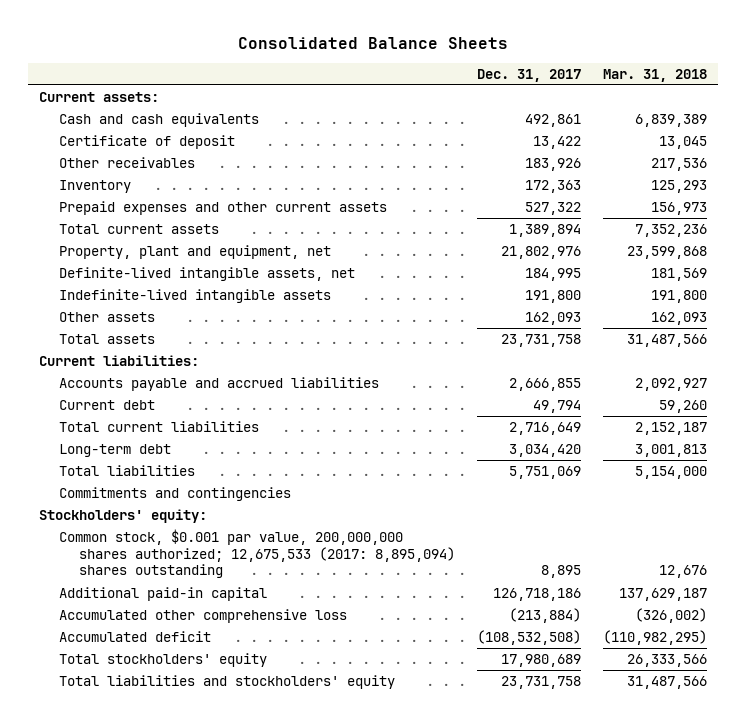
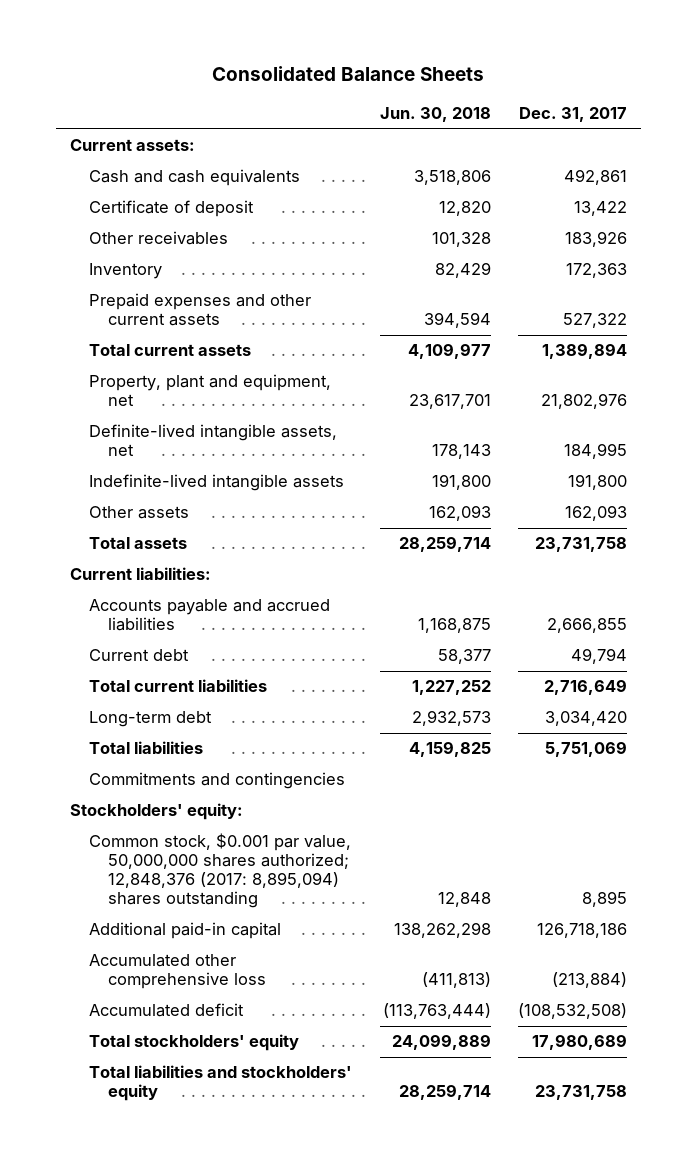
[602,68,707,82] Mar. 31, 2018 -> none
none -> [379,107,491,123] Jun. 30, 2018
[59,529,455,579] Common stock, $0.001 par value, 200,000,000 shares authorized; 12,675,533 (2017: 8,895,094) shares outstanding -> [89,833,352,909] Common stock, $0.001 par value, 50,000,000 shares authorized; 12,848,376 (2017: 8,895,094) shares outstanding

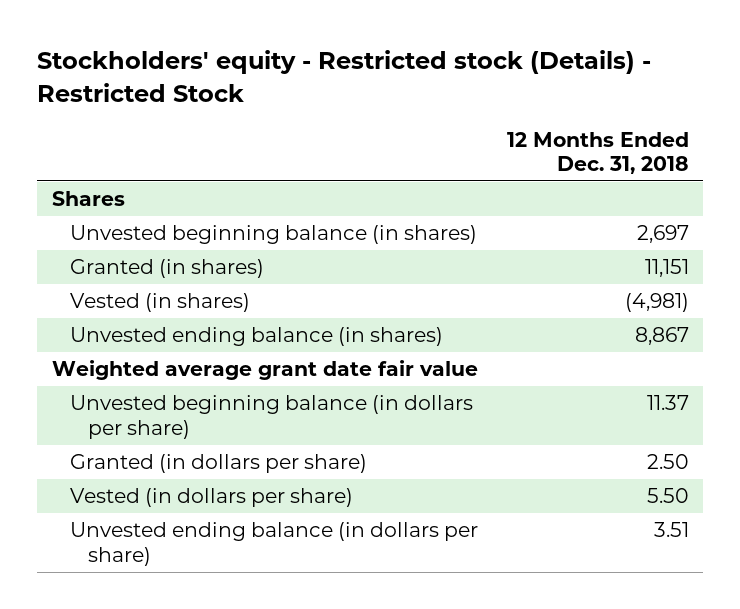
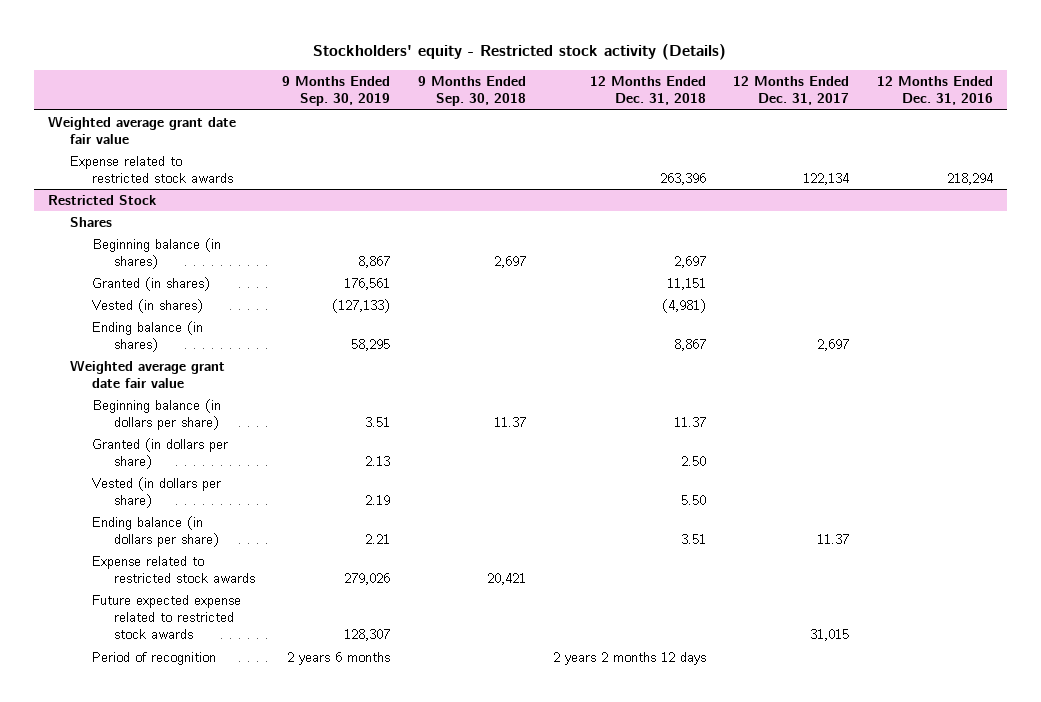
[37,50,652,102] Stockholders' equity - Restricted stock (Details) - Restricted Stock -> [313,44,727,61] Stockholders' equity - Restricted stock activity (Details)
none -> [282,76,391,107] 9 Months Ended Sep. 30, 2019
none -> [417,76,526,107] 9 Months Ended Sep. 30, 2018
none -> [733,76,850,106] 12 Months Ended Dec. 31, 2017
none -> [876,76,993,106] 12 Months Ended Dec. 31, 2016
none -> [48,115,237,145] Weighted average grant date fair value
none -> [70,155,233,184] Expense related to restricted stock awards
none -> [48,194,158,205] Restricted Stock
[69,225,477,245] Unvested beginning balance (in shares) -> [91,237,221,270] Beginning balance (in shares)
[69,327,443,347] Unvested ending balance (in shares) -> [91,320,203,353] Ending balance (in shares)
[69,395,473,439] Unvested beginning balance (in dollars per share) -> [91,398,221,431] Beginning balance (in dollars per share)
[69,522,478,566] Unvested ending balance (in dollars per share) -> [91,515,219,548] Ending balance (in dollars per share)
none -> [91,555,255,584] Expense related to restricted stock awards
none -> [91,594,241,640] Future expected expense related to restricted stock awards
none -> [91,651,216,665] Period of recognition

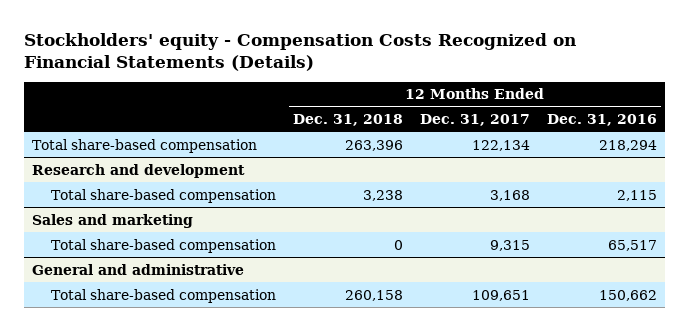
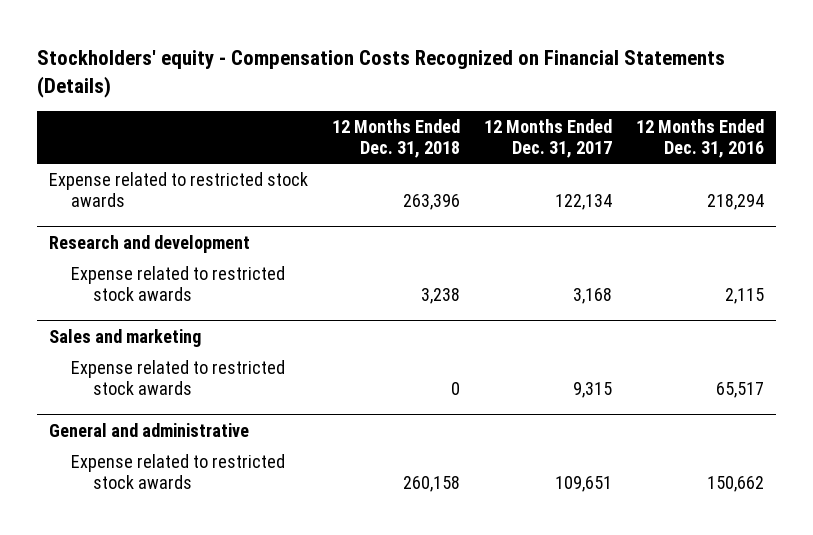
[31,138,257,153] Total share-based compensation -> [49,172,309,208] Expense related to restricted stock awards
[51,188,277,203] Total share-based compensation -> [71,266,286,302] Expense related to restricted stock awards
[51,238,277,253] Total share-based compensation -> [71,360,286,396] Expense related to restricted stock awards
[51,288,277,303] Total share-based compensation -> [71,454,286,490] Expense related to restricted stock awards

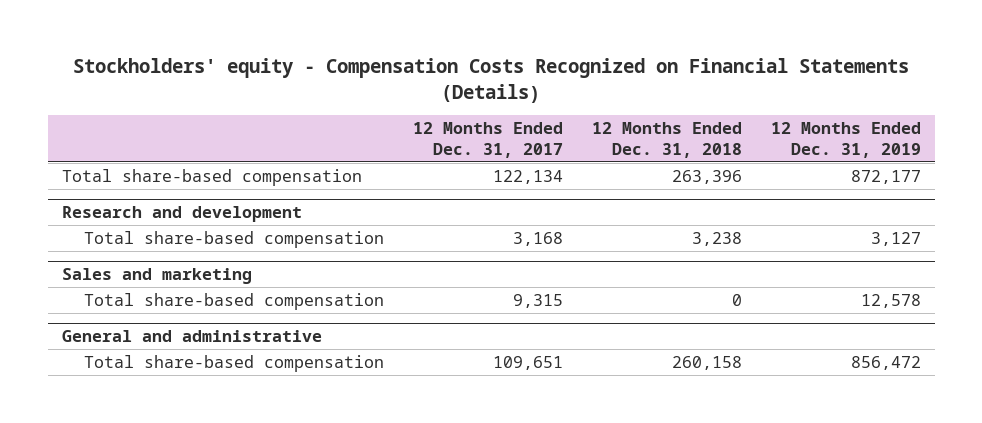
[636,119,765,159] 12 Months Ended Dec. 31, 2016 -> none
none -> [770,122,921,158] 12 Months Ended Dec. 31, 2019
[49,172,309,208] Expense related to restricted stock awards -> [61,168,362,186] Total share-based compensation
[71,266,286,302] Expense related to restricted stock awards -> [84,230,385,248] Total share-based compensation
[71,360,286,396] Expense related to restricted stock awards -> [84,292,385,310] Total share-based compensation
[71,454,286,490] Expense related to restricted stock awards -> [84,354,385,372] Total share-based compensation

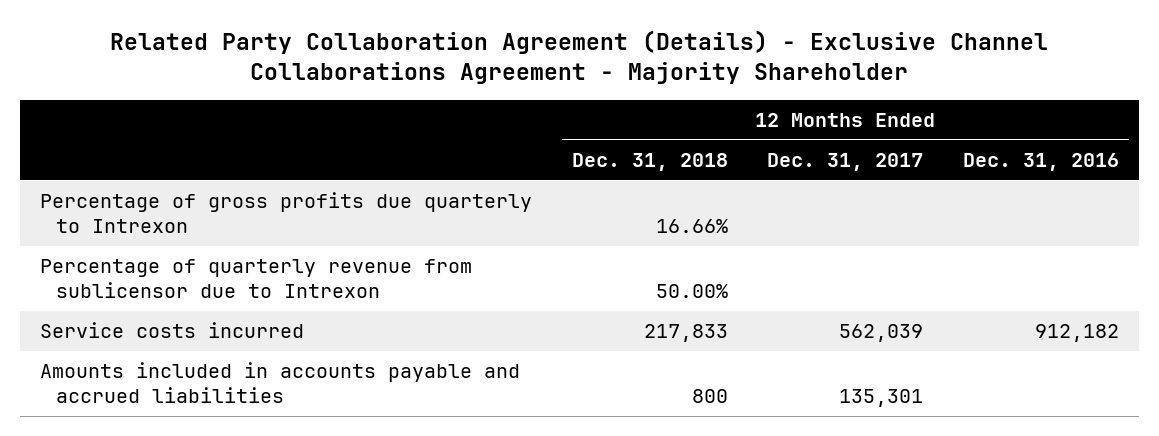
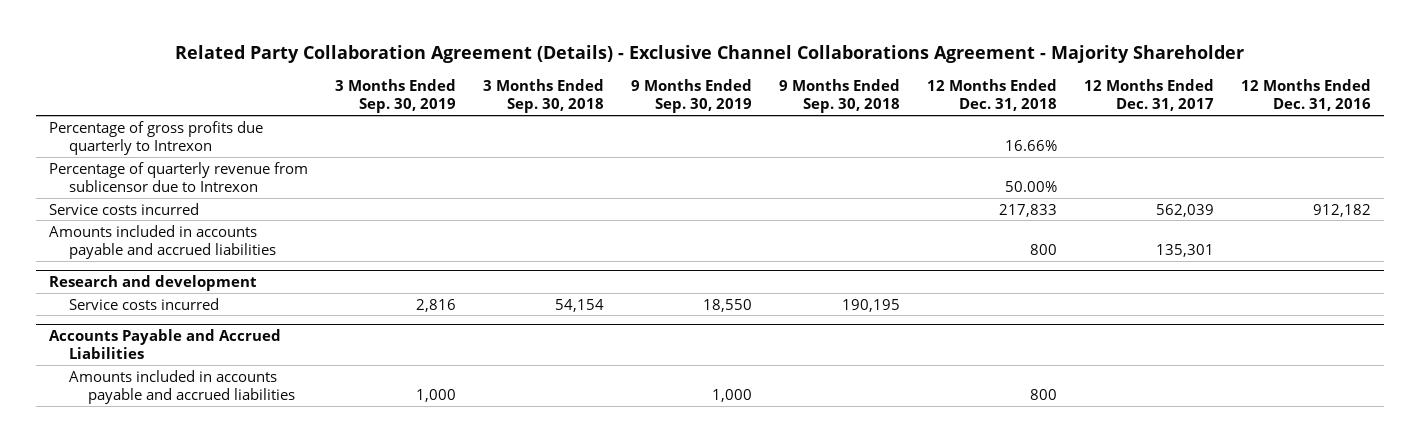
none -> [335,79,457,114] 3 Months Ended Sep. 30, 2019
none -> [483,79,605,114] 3 Months Ended Sep. 30, 2018
none -> [630,79,752,114] 9 Months Ended Sep. 30, 2019
none -> [778,79,900,114] 9 Months Ended Sep. 30, 2018
none -> [49,274,258,291] Research and development
none -> [68,297,219,310] Service costs incurred
none -> [49,328,282,359] Accounts Payable and Accrued Liabilities
none -> [68,369,296,404] Amounts included in accounts payable and accrued liabilities

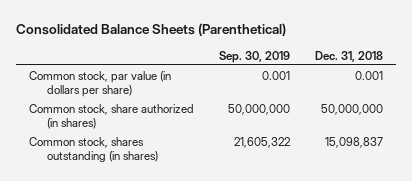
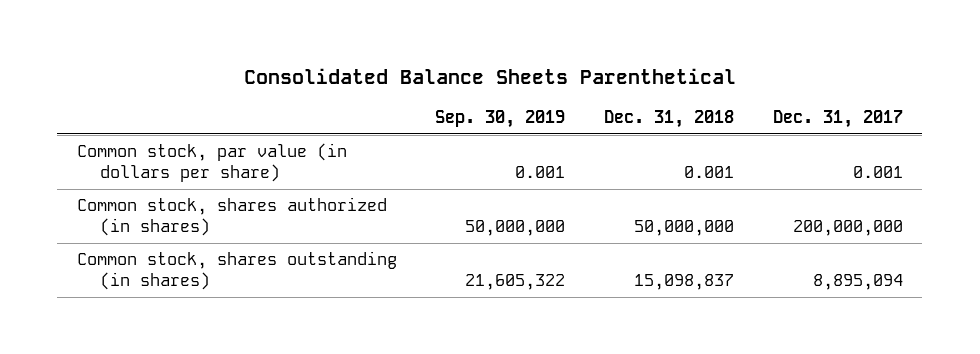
[16,23,287,37] Consolidated Balance Sheets (Parenthetical) -> [243,67,736,84] Consolidated Balance Sheets Parenthetical
none -> [773,109,904,128] Dec. 31, 2017
[28,103,194,129] Common stock, share authorized (in shares) -> [76,197,387,237] Common stock, shares authorized (in shares)

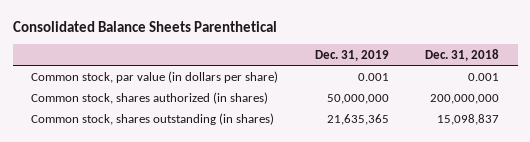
[435,109,566,128] Sep. 30, 2019 -> none
[773,109,904,128] Dec. 31, 2017 -> none
none -> [314,49,389,61] Dec. 31, 2019
[634,220,735,237] 50,000,000 -> [430,93,500,104] 200,000,000

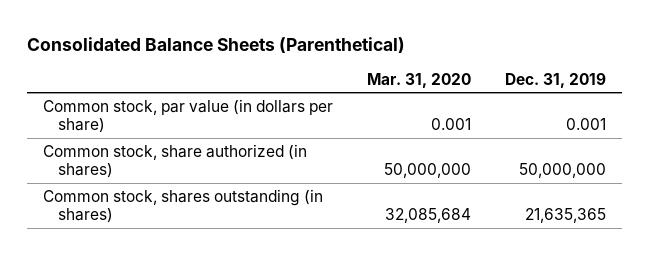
[12,20,277,32] Consolidated Balance Sheets Parenthetical -> [26,36,405,53] Consolidated Balance Sheets (Parenthetical)
[425,48,500,61] Dec. 31, 2018 -> none
none -> [367,72,472,88] Mar. 31, 2020
[30,91,268,104] Common stock, shares authorized (in shares) -> [43,143,308,179] Common stock, share authorized (in shares)

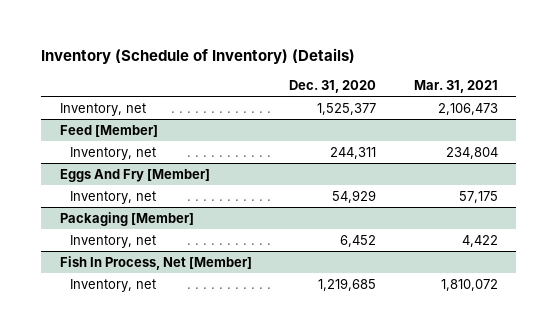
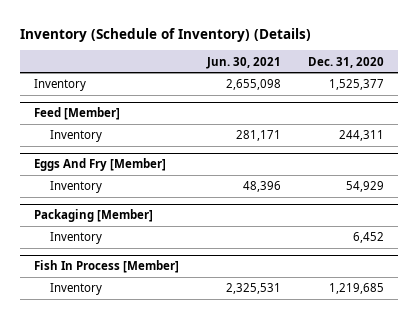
[413,79,498,93] Mar. 31, 2021 -> none
none -> [205,56,281,69] Jun. 30, 2021
[59,102,146,116] Inventory, net -> [34,79,87,92] Inventory
[69,146,156,160] Inventory, net -> [49,130,102,143] Inventory
[69,190,156,204] Inventory, net -> [49,181,102,194] Inventory
[69,234,156,248] Inventory, net -> [49,232,102,245] Inventory
[59,255,252,270] Fish In Process, Net [Member] -> [34,260,180,274] Fish In Process [Member]
[69,278,156,292] Inventory, net -> [49,283,102,296] Inventory

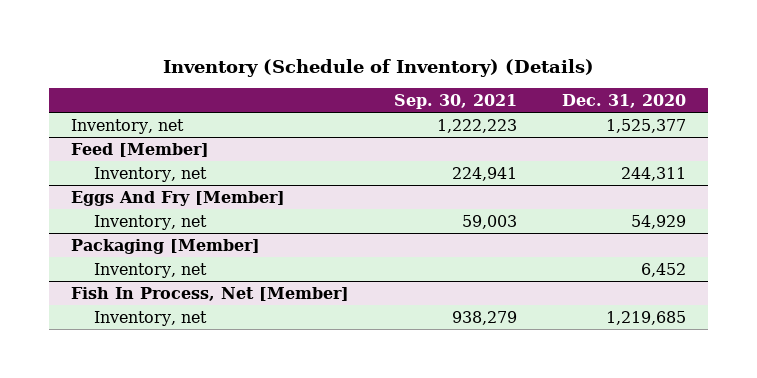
[205,56,281,69] Jun. 30, 2021 -> none
none -> [394,93,518,109] Sep. 30, 2021
[34,79,87,92] Inventory -> [71,118,185,134] Inventory, net
[49,130,102,143] Inventory -> [93,166,207,182] Inventory, net
[49,181,102,194] Inventory -> [93,214,207,230] Inventory, net
[49,232,102,245] Inventory -> [93,262,207,278] Inventory, net
[34,260,180,274] Fish In Process [Member] -> [71,286,350,301] Fish In Process, Net [Member]
[49,283,102,296] Inventory -> [93,310,207,326] Inventory, net

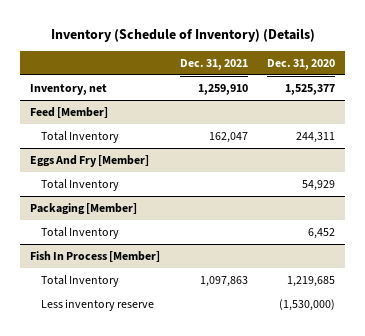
[394,93,518,109] Sep. 30, 2021 -> none
none -> [179,59,248,71] Dec. 31, 2021
[93,166,207,182] Inventory, net -> [41,130,120,143] Total Inventory
[93,214,207,230] Inventory, net -> [41,178,120,191] Total Inventory
[93,262,207,278] Inventory, net -> [41,226,120,239] Total Inventory
[71,286,350,301] Fish In Process, Net [Member] -> [30,250,161,262] Fish In Process [Member]
[93,310,207,326] Inventory, net -> [41,274,120,287] Total Inventory
none -> [41,298,155,311] Less inventory reserve

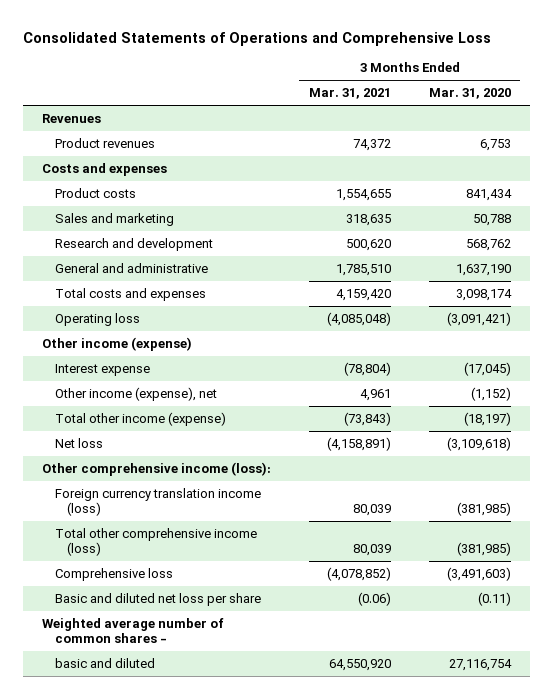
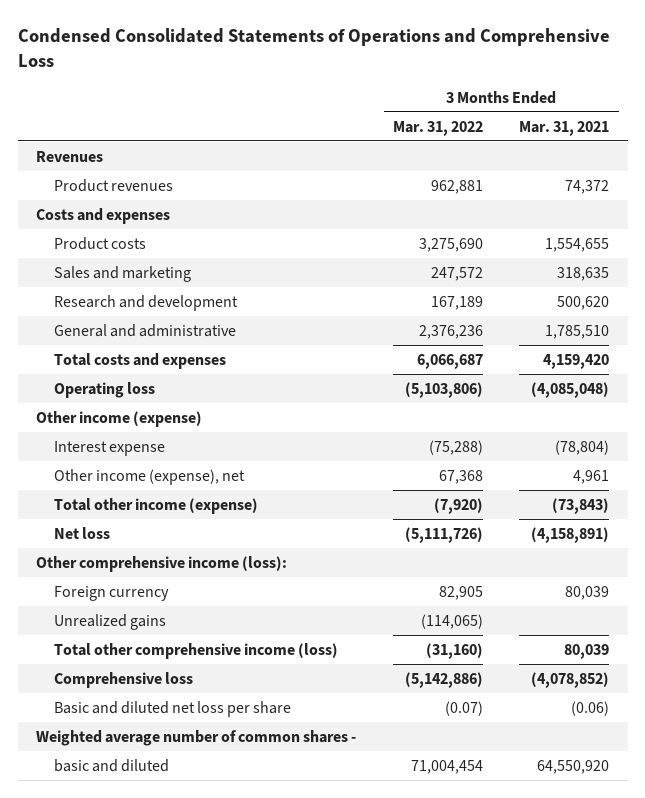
[23,31,492,46] Consolidated Statements of Operations and Comprehensive Loss -> [17,28,610,68] Condensed Consolidated Statements of Operations and Comprehensive Loss
[428,88,511,100] Mar. 31, 2020 -> none
none -> [392,120,483,136] Mar. 31, 2022
[54,487,261,517] Foreign currency translation income (loss) -> [53,585,169,601] Foreign currency
none -> [53,613,166,630] Unrealized gains

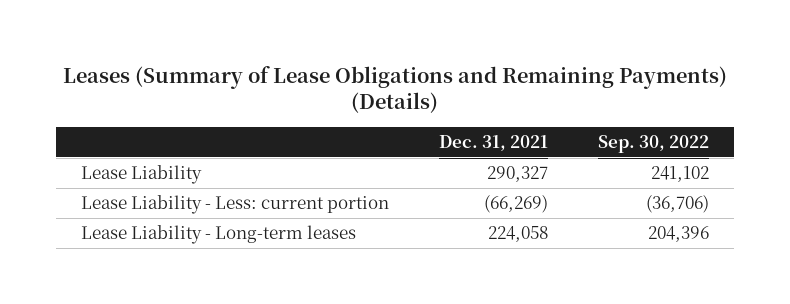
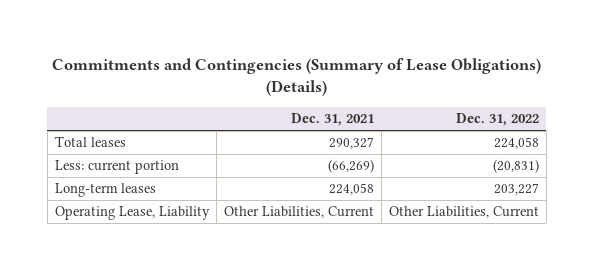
[63,65,728,114] Leases (Summary of Lease Obligations and Remaining Payments) (Details) -> [51,57,541,97] Commitments and Contingencies (Summary of Lease Obligations) (Details)
[598,134,710,153] Sep. 30, 2022 -> none
none -> [455,113,539,127] Dec. 31, 2022
[80,165,202,185] Lease Liability -> [54,136,126,148] Total leases
[80,195,389,215] Lease Liability - Less: current portion -> [54,160,179,175] Less: current portion
[80,225,356,245] Lease Liability - Long-term leases -> [54,183,156,198] Long-term leases
none -> [54,206,210,221] Operating Lease, Liability

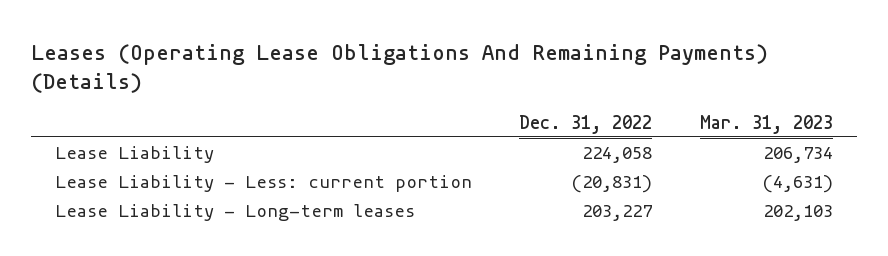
[51,57,541,97] Commitments and Contingencies (Summary of Lease Obligations) (Details) -> [31,44,769,93] Leases (Operating Lease Obligations And Remaining Payments) (Details)
[290,113,374,127] Dec. 31, 2021 -> none
none -> [699,114,833,134] Mar. 31, 2023
[54,206,210,221] Operating Lease, Liability -> none
[54,136,126,148] Total leases -> [55,146,215,164] Lease Liability
[54,160,179,175] Less: current portion -> [55,175,473,193] Lease Liability - Less: current portion
[54,183,156,198] Long-term leases -> [55,204,416,222] Lease Liability - Long-term leases

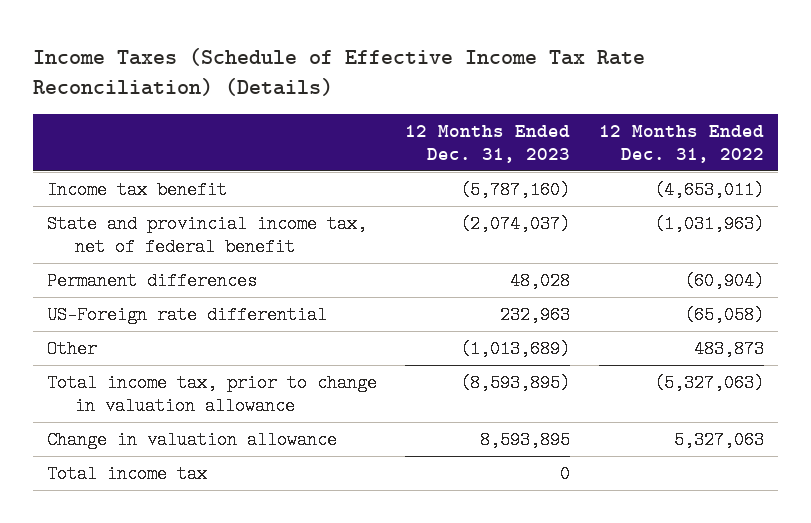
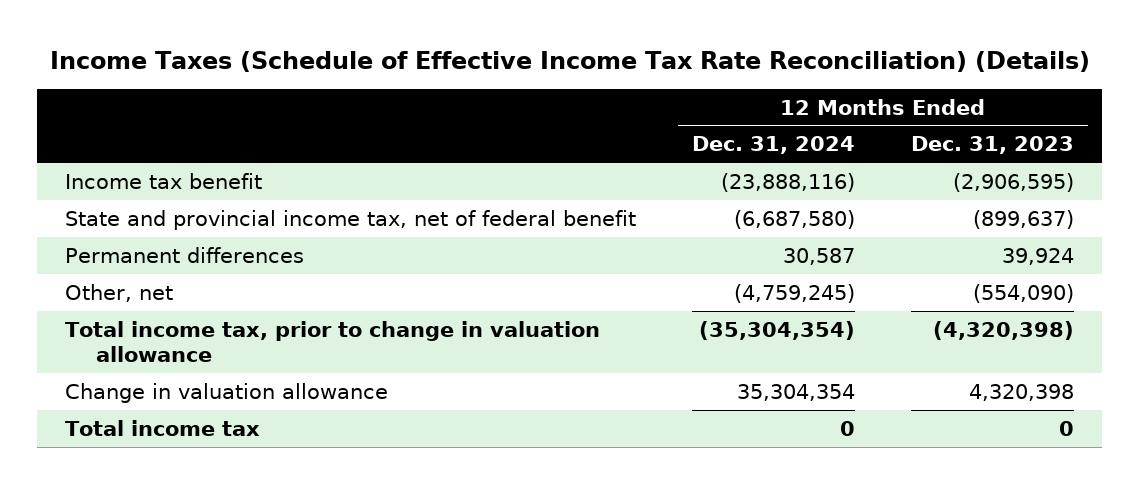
[598,124,764,163] 12 Months Ended Dec. 31, 2022 -> none
none -> [692,136,856,155] Dec. 31, 2024
[47,305,328,324] US-Foreign rate differential -> none
[460,180,571,199] (5,787,160) -> [953,172,1075,192] (2,906,595)
[460,214,571,233] (2,074,037) -> [973,209,1075,229] (899,637)
[510,271,571,290] 48,028 -> [1002,247,1075,265] 39,924
[47,339,98,358] Other -> [64,283,173,302] Other, net
[460,339,571,358] (1,013,689) -> [973,283,1075,303] (554,090)
[460,373,571,392] (8,593,895) -> [933,320,1075,340] (4,320,398)
[480,430,571,449] 8,593,895 -> [969,383,1075,401] 4,320,398

